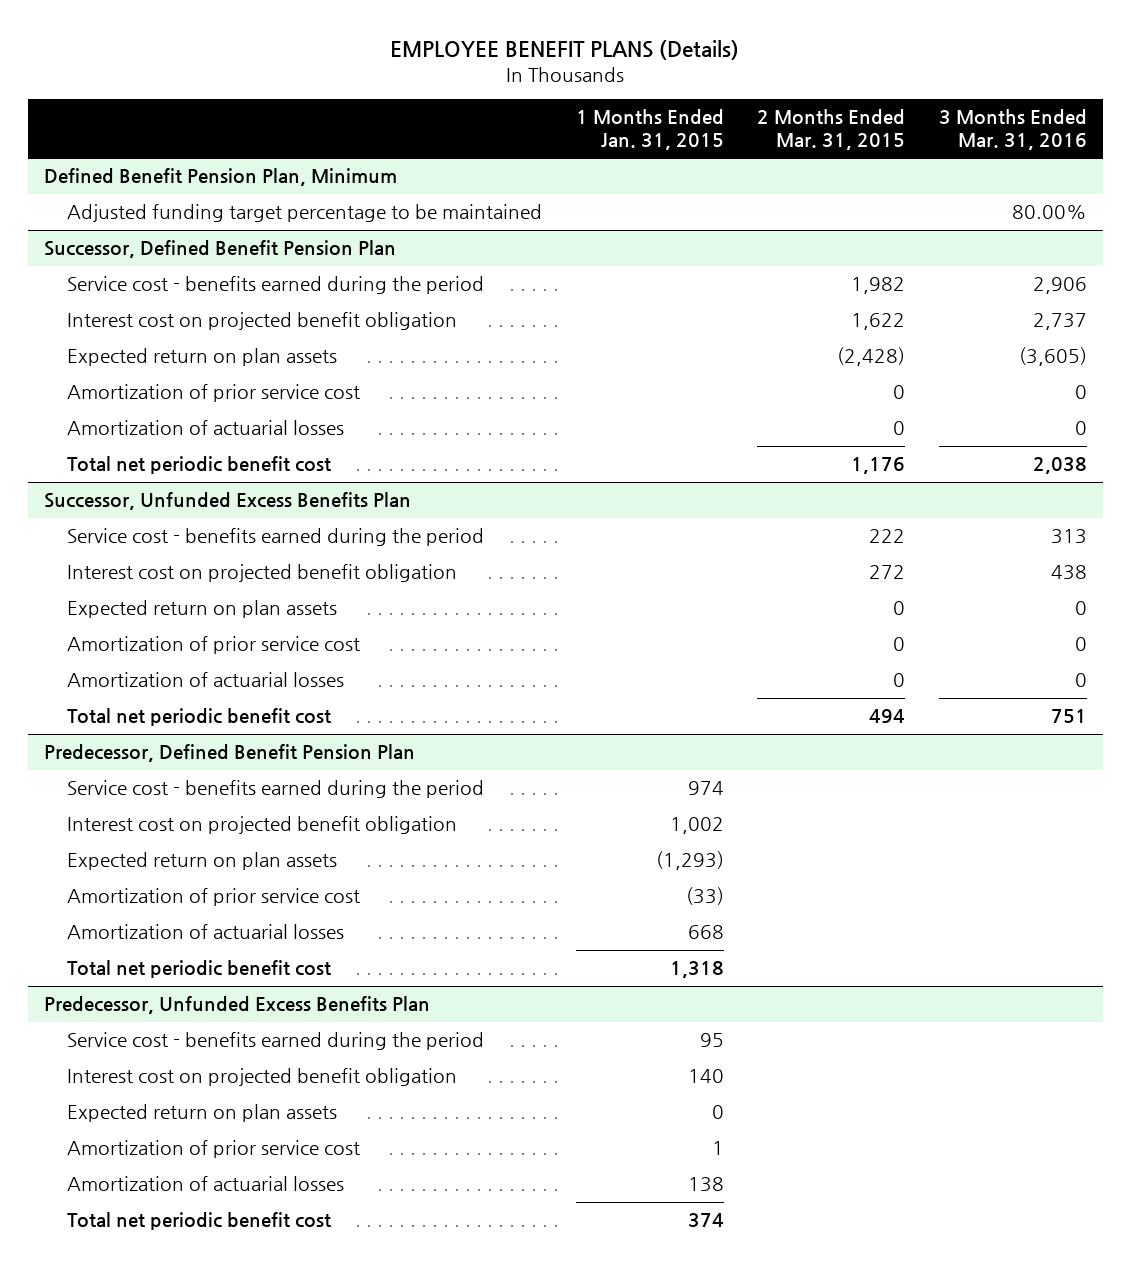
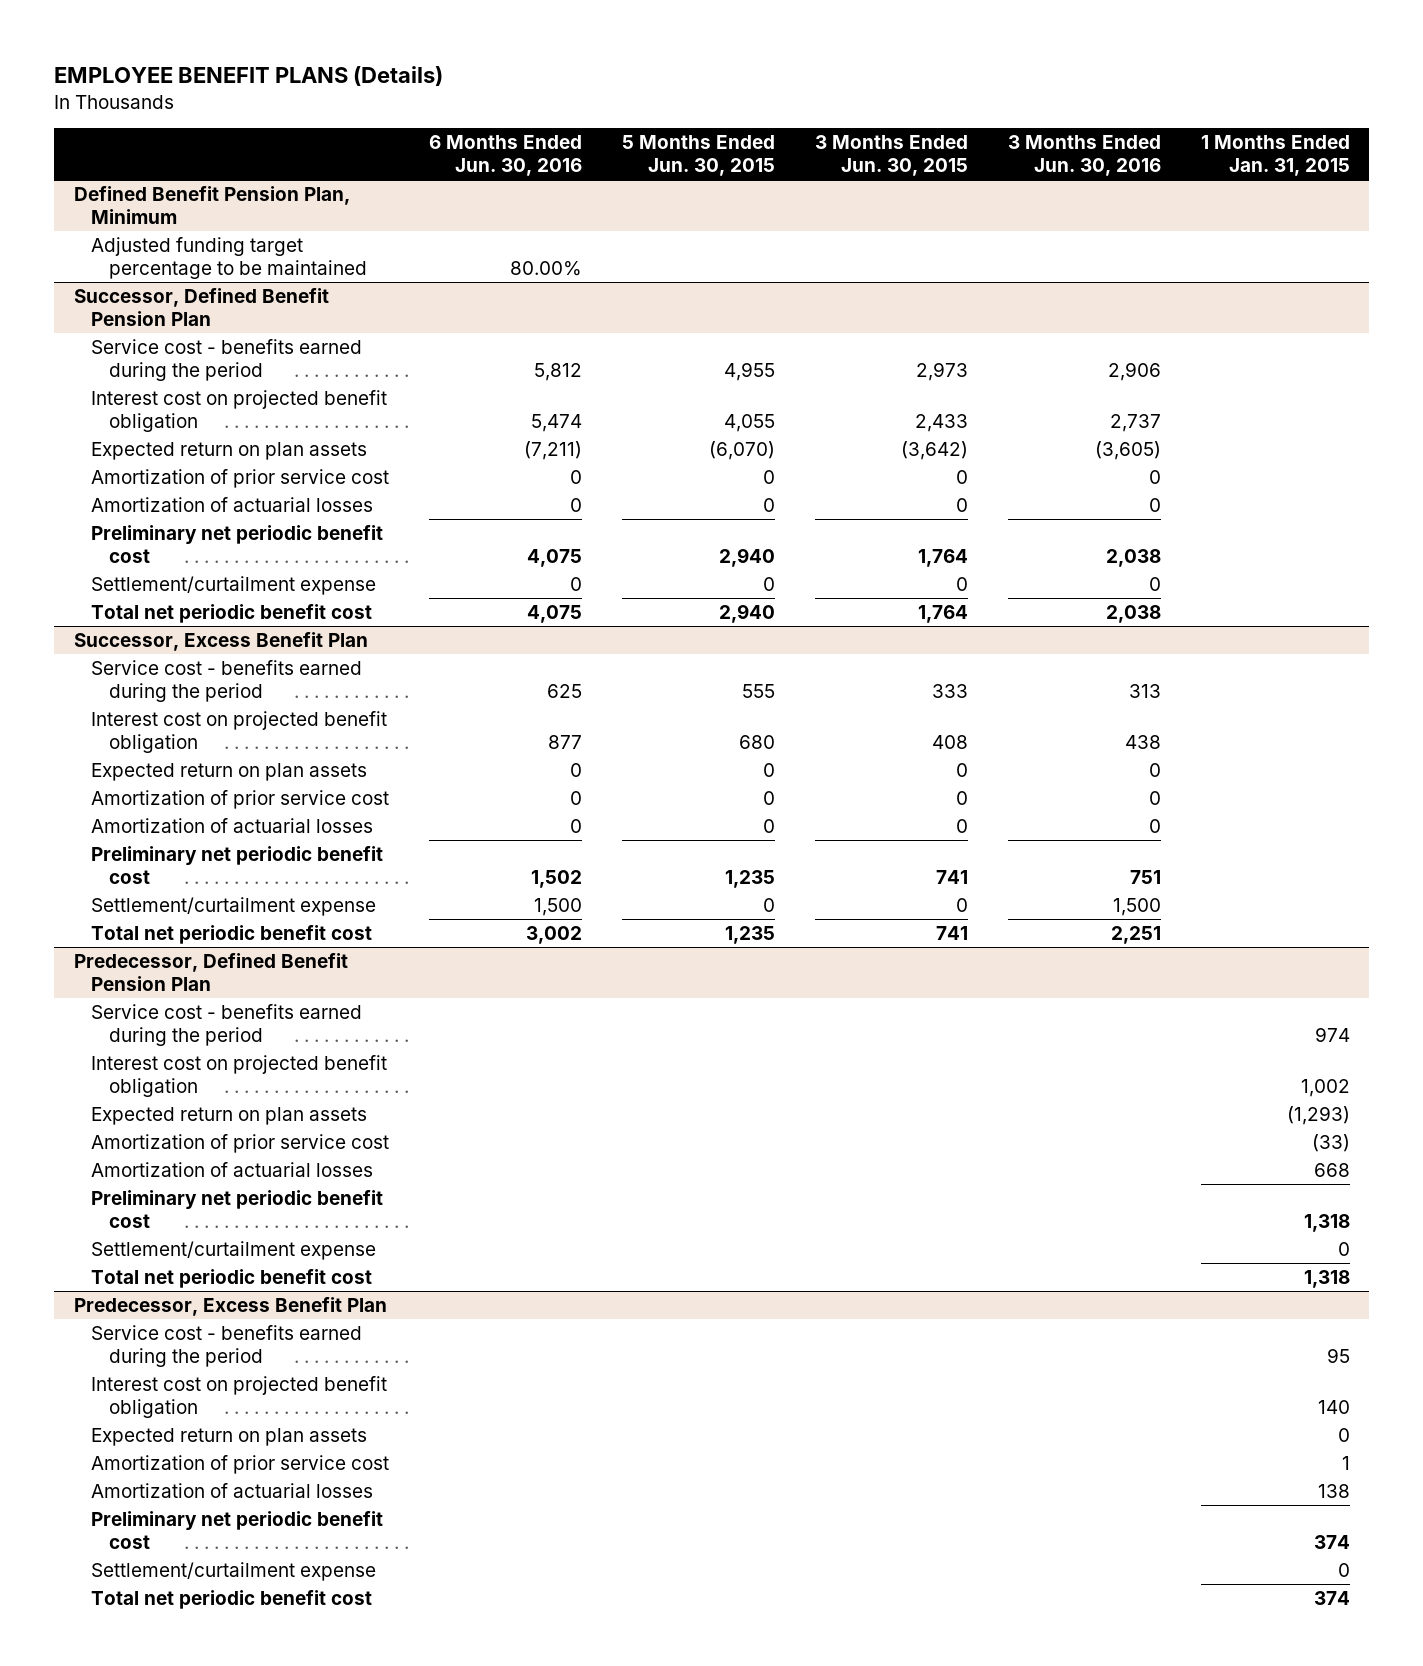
[757,109,906,150] 2 Months Ended Mar. 31, 2015 -> none
[938,109,1087,150] 3 Months Ended Mar. 31, 2016 -> none
none -> [428,134,582,177] 6 Months Ended Jun. 30, 2016
none -> [621,134,775,177] 5 Months Ended Jun. 30, 2015
none -> [814,134,968,177] 3 Months Ended Jun. 30, 2015
none -> [1007,134,1161,177] 3 Months Ended Jun. 30, 2016
none -> [91,525,384,564] Preliminary net periodic benefit cost
none -> [91,576,377,596] Settlement/curtailment expense
[44,492,412,511] Successor, Unfunded Excess Benefits Plan -> [73,632,368,652] Successor, Excess Benefit Plan
none -> [91,846,384,885] Preliminary net periodic benefit cost
none -> [91,897,377,917] Settlement/curtailment expense
none -> [91,1190,384,1229] Preliminary net periodic benefit cost
none -> [91,1241,377,1261] Settlement/curtailment expense
[44,996,431,1015] Predecessor, Unfunded Excess Benefits Plan -> [73,1297,387,1317] Predecessor, Excess Benefit Plan
none -> [91,1511,384,1550] Preliminary net periodic benefit cost
none -> [91,1562,377,1582] Settlement/curtailment expense

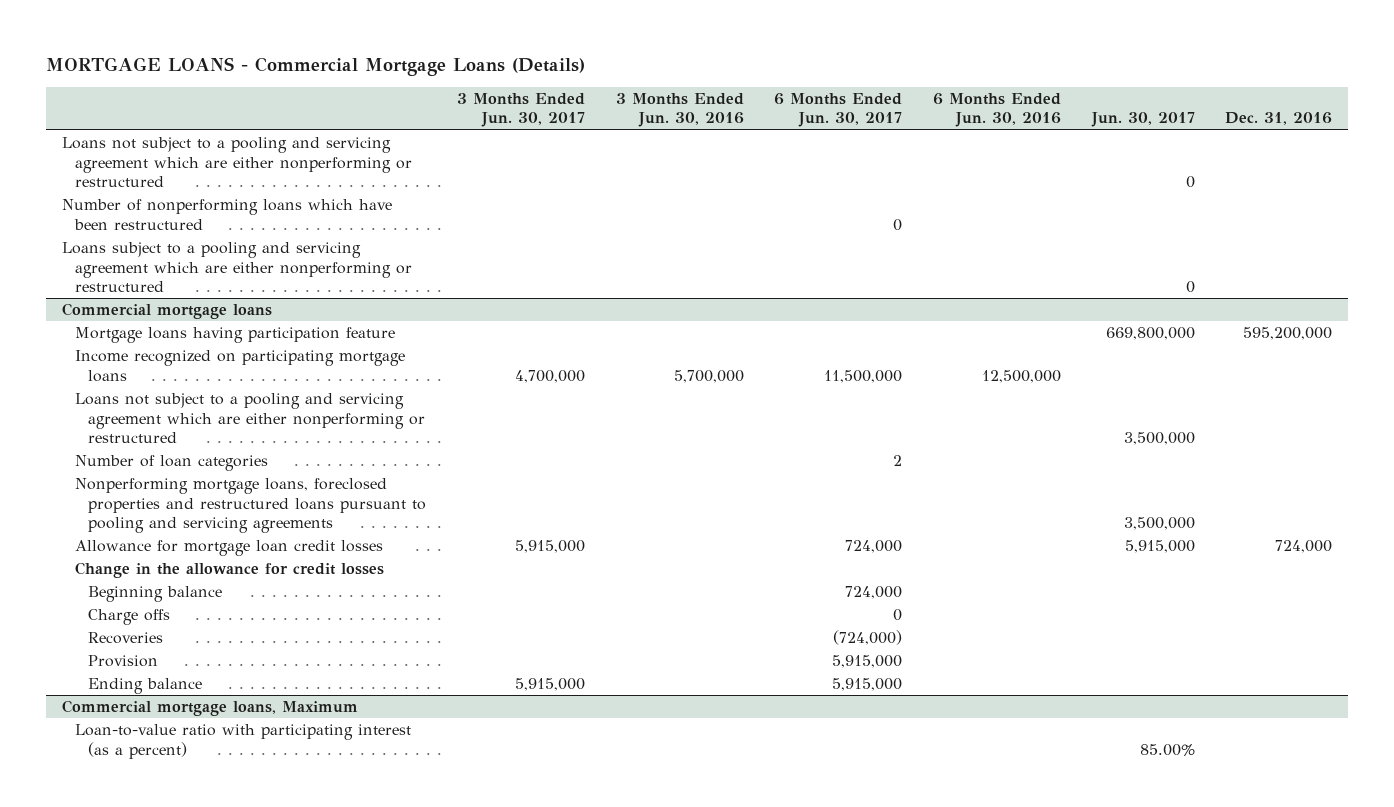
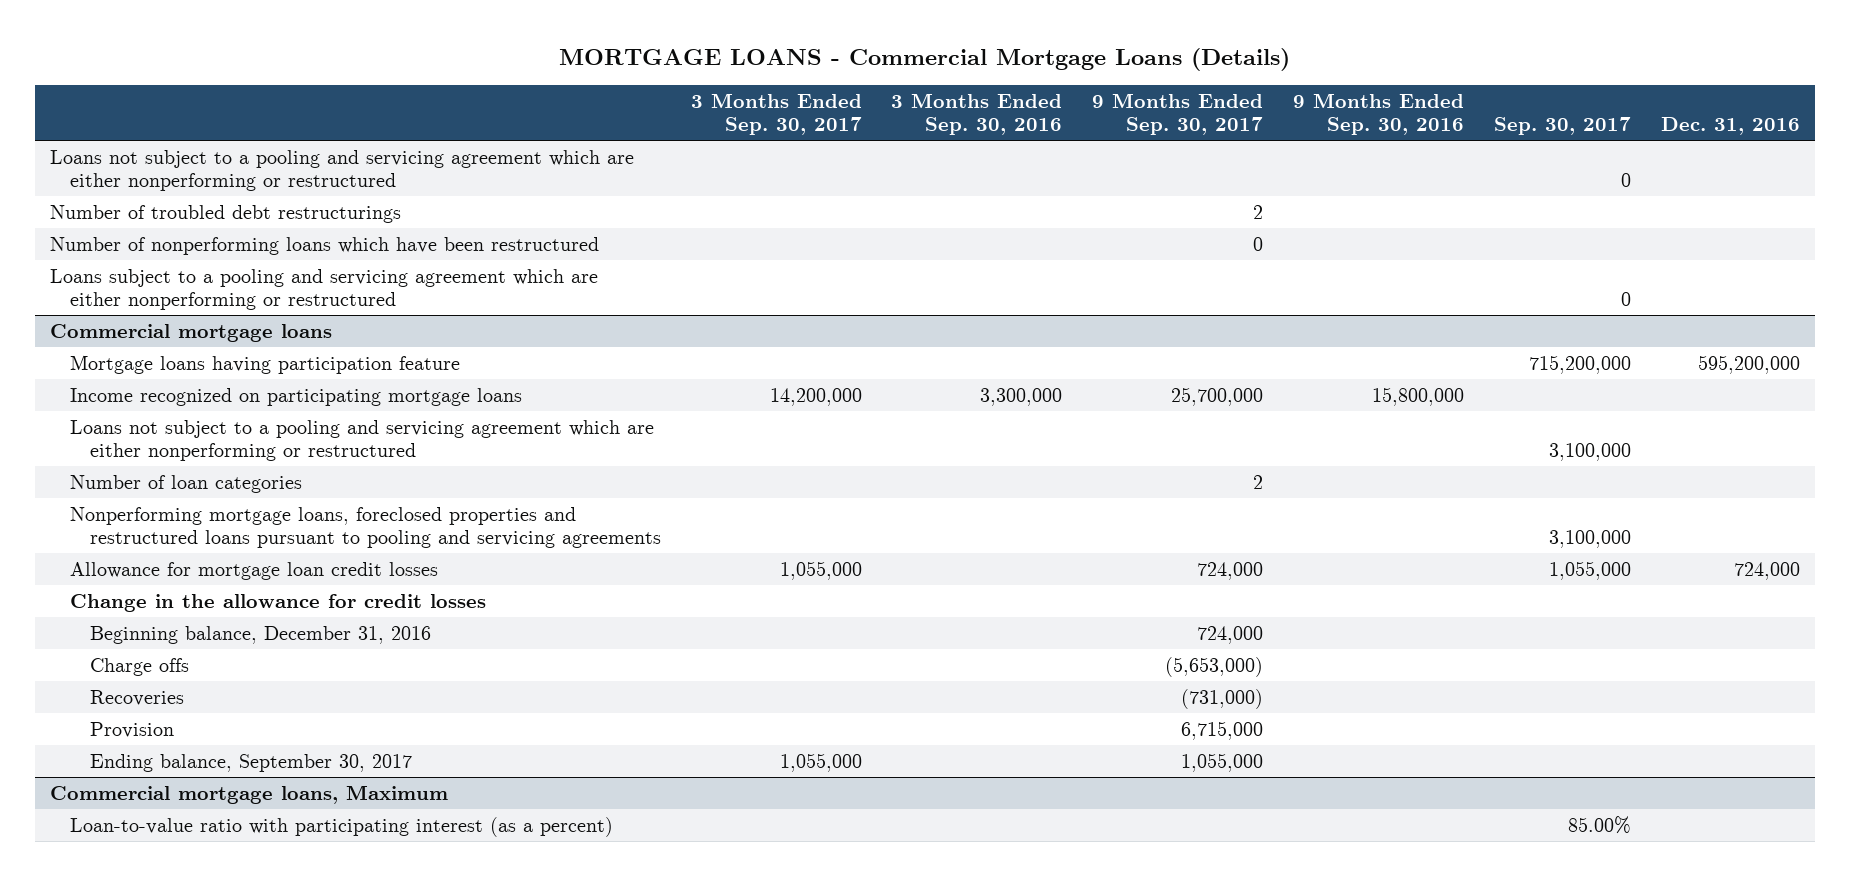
[457,93,586,128] 3 Months Ended Jun. 30, 2017 -> none
[615,93,744,128] 3 Months Ended Jun. 30, 2016 -> none
[774,93,903,128] 6 Months Ended Jun. 30, 2017 -> none
[933,93,1062,128] 6 Months Ended Jun. 30, 2016 -> none
[1090,112,1195,128] Jun. 30, 2017 -> none
none -> [690,92,862,136] 3 Months Ended Sep. 30, 2017
none -> [891,92,1063,136] 3 Months Ended Sep. 30, 2016
none -> [1092,92,1264,136] 9 Months Ended Sep. 30, 2017
none -> [1293,92,1465,136] 9 Months Ended Sep. 30, 2016
none -> [1493,117,1631,136] Sep. 30, 2017
none -> [50,204,402,223] Number of troubled debt restructurings
[88,586,223,603] Beginning balance -> [89,625,431,644] Beginning balance, December 31, 2016
[88,678,203,695] Ending balance -> [89,753,412,772] Ending balance, September 30, 2017

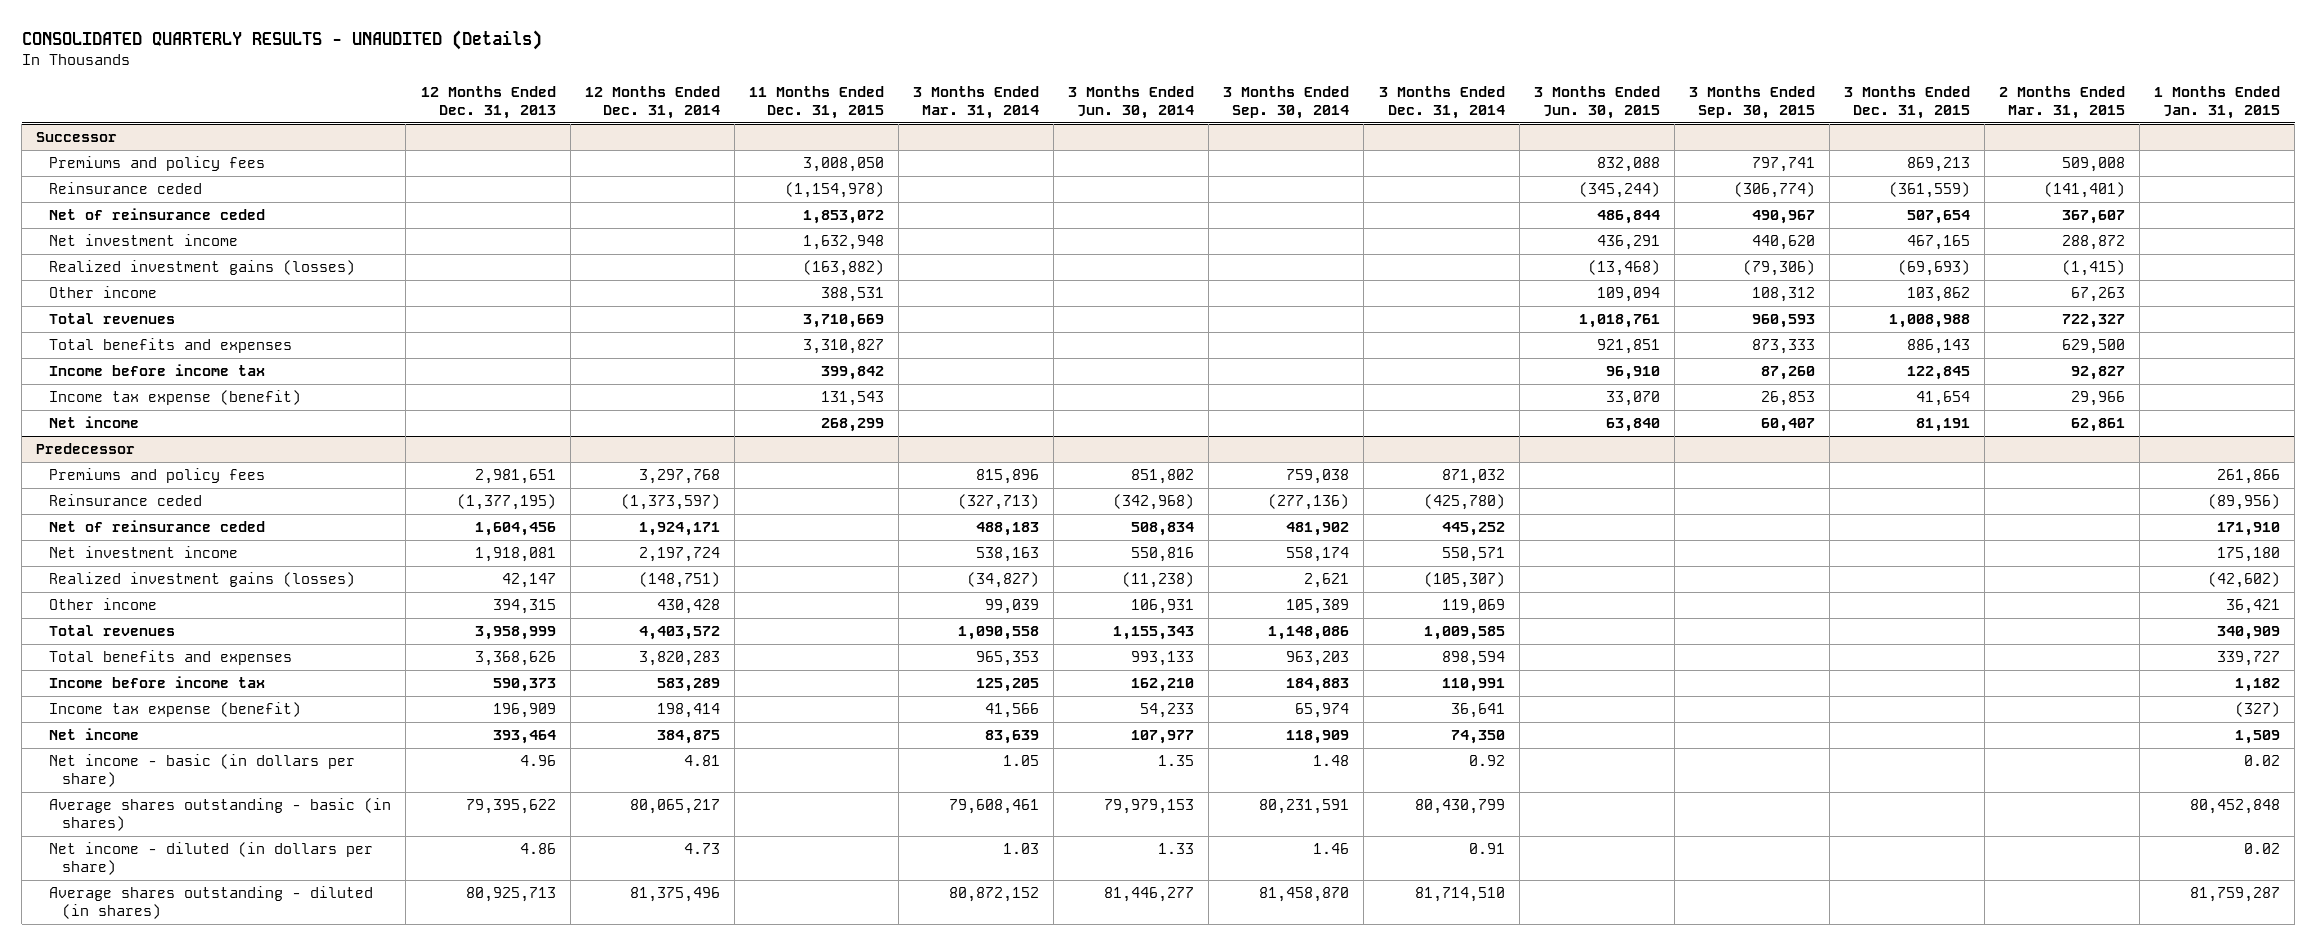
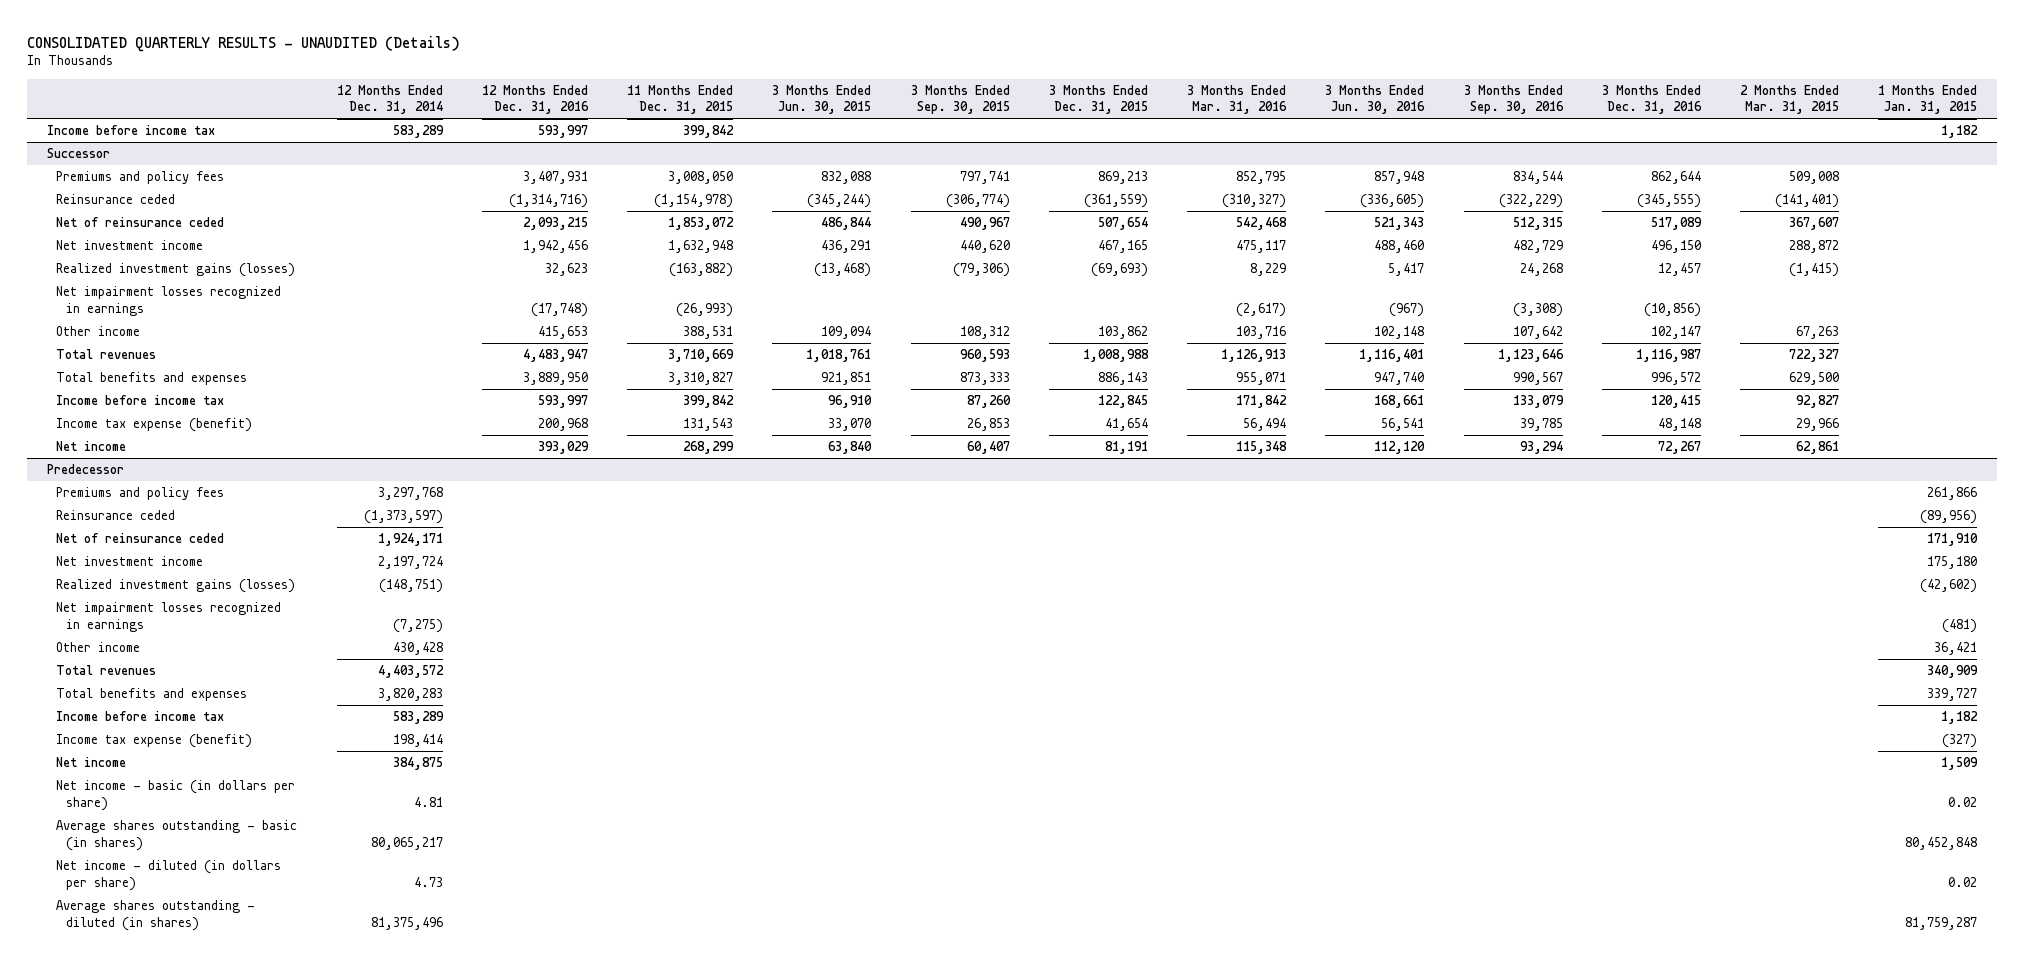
[420,86,556,120] 12 Months Ended Dec. 31, 2013 -> none
[913,86,1040,120] 3 Months Ended Mar. 31, 2014 -> none
[1068,86,1195,120] 3 Months Ended Jun. 30, 2014 -> none
[1223,86,1350,120] 3 Months Ended Sep. 30, 2014 -> none
[1378,86,1505,120] 3 Months Ended Dec. 31, 2014 -> none
none -> [481,84,589,115] 12 Months Ended Dec. 31, 2016
none -> [1187,84,1288,115] 3 Months Ended Mar. 31, 2016
none -> [1325,84,1426,115] 3 Months Ended Jun. 30, 2016
none -> [1463,84,1564,115] 3 Months Ended Sep. 30, 2016
none -> [1601,84,1702,115] 3 Months Ended Dec. 31, 2016
none -> [46,125,215,136] Income before income tax
none -> [56,286,282,316] Net impairment losses recognized in earnings
none -> [56,602,282,632] Net impairment losses recognized in earnings

